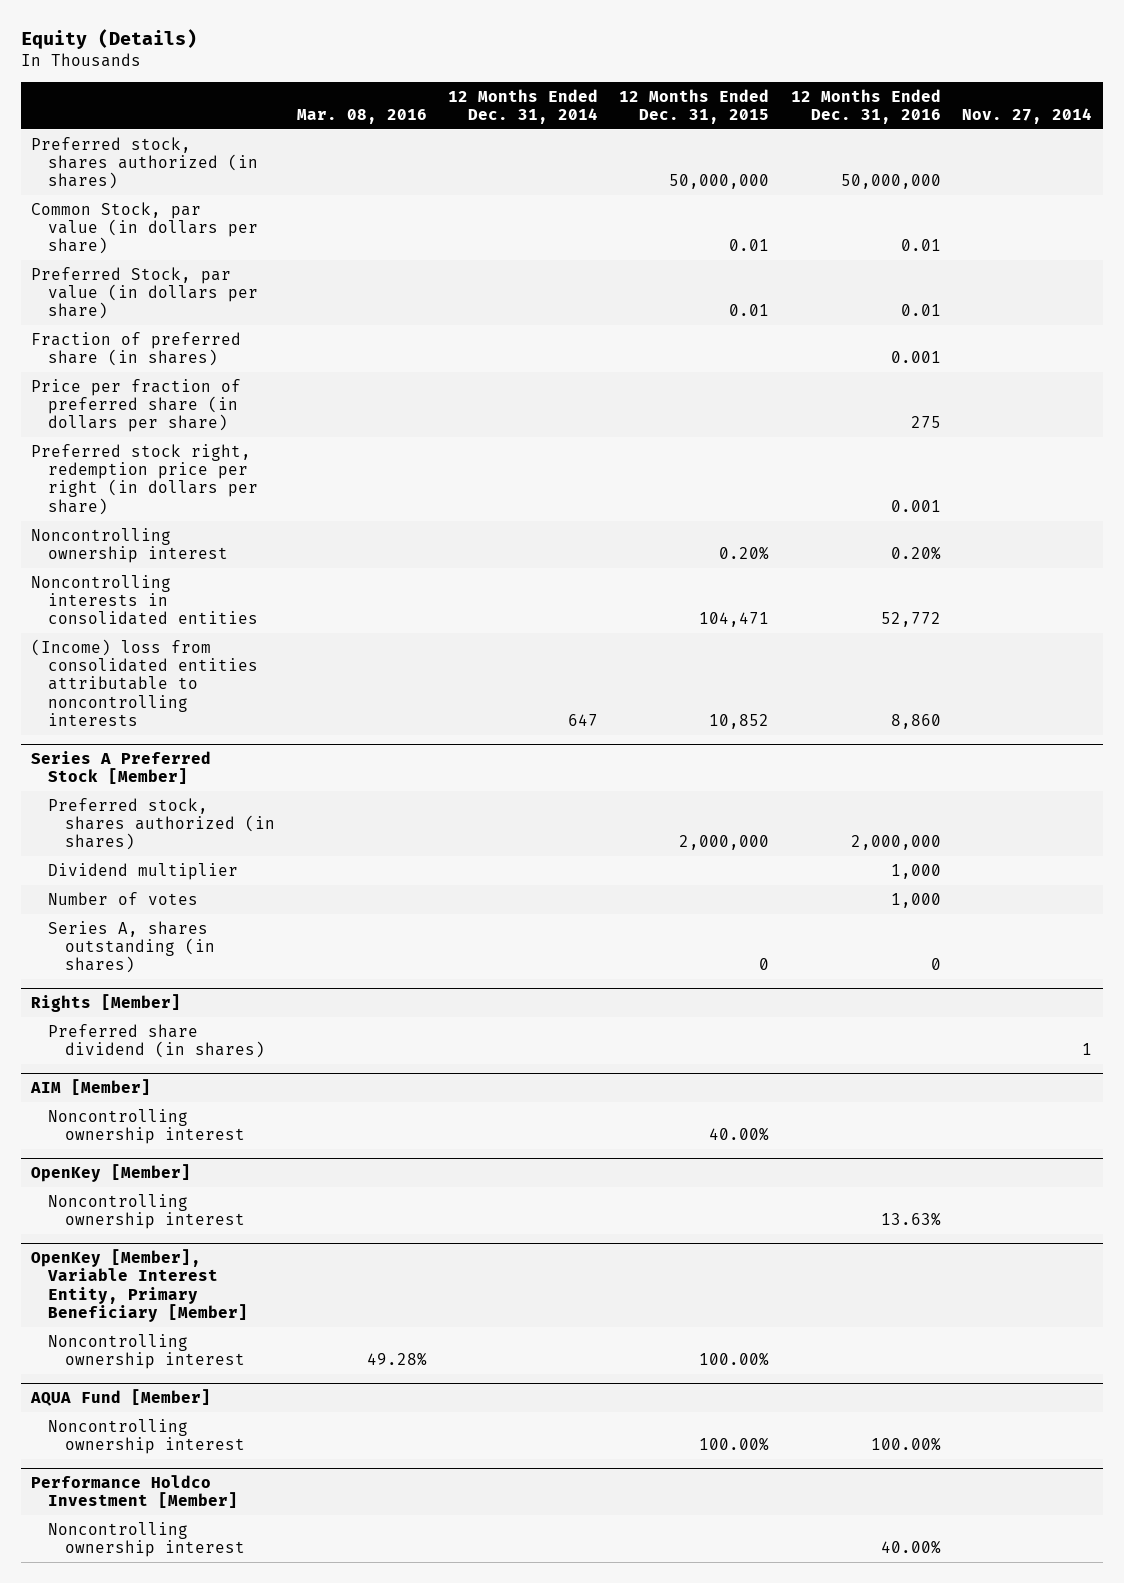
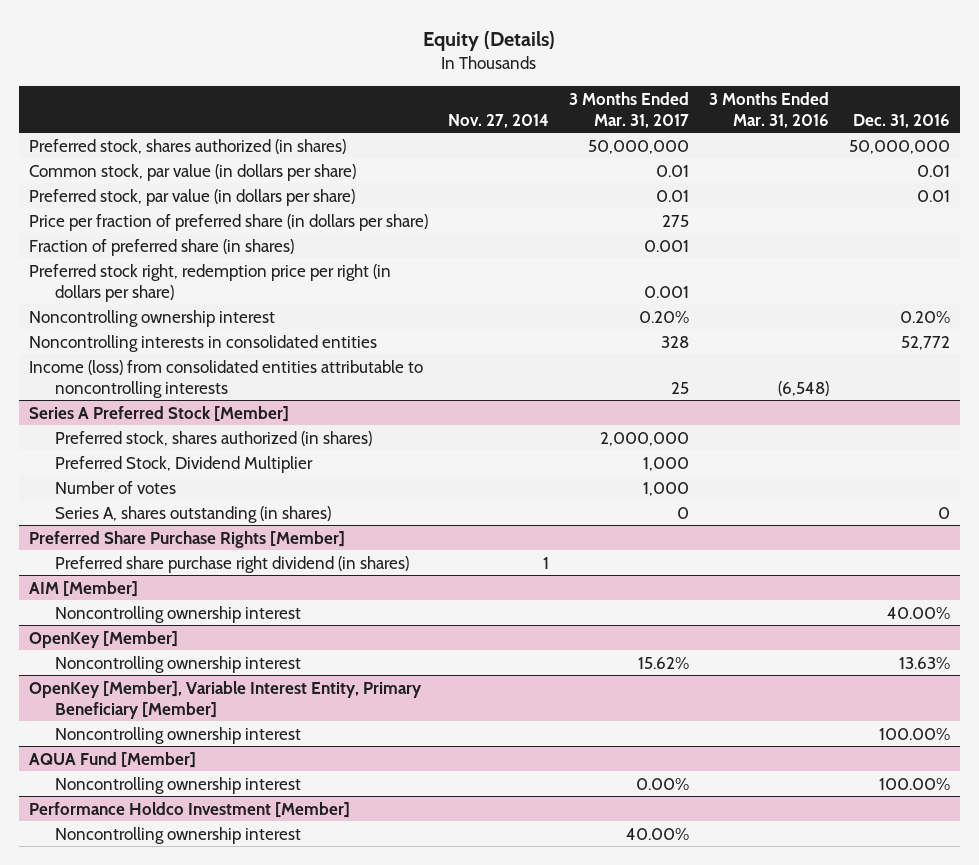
[296,108,427,124] Mar. 08, 2016 -> none
[447,88,598,124] 12 Months Ended Dec. 31, 2014 -> none
[619,88,770,124] 12 Months Ended Dec. 31, 2015 -> none
[790,88,941,124] 12 Months Ended Dec. 31, 2016 -> none
none -> [568,91,689,128] 3 Months Ended Mar. 31, 2017
none -> [708,91,829,128] 3 Months Ended Mar. 31, 2016
none -> [852,113,950,128] Dec. 31, 2016
[31,201,259,255] Common Stock, par value (in dollars per share) -> [29,163,357,181] Common stock, par value (in dollars per share)
[31,266,259,320] Preferred Stock, par value (in dollars per share) -> [29,188,356,206] Preferred stock, par value (in dollars per share)
[31,331,242,367] Fraction of preferred share (in shares) -> [29,238,295,256] Fraction of preferred share (in shares)
[31,638,259,726] (Income) loss from consolidated entities attributable to noncontrolling interests -> [29,359,424,398] Income (loss) from consolidated entities attributable to noncontrolling interests
[48,862,239,880] Dividend multiplier -> [55,455,314,473] Preferred Stock, Dividend Multiplier
[31,993,182,1012] Rights [Member] -> [29,530,346,548] Preferred Share Purchase Rights [Member]
[48,1023,266,1059] Preferred share dividend (in shares) -> [55,555,410,573] Preferred share purchase right dividend (in shares)

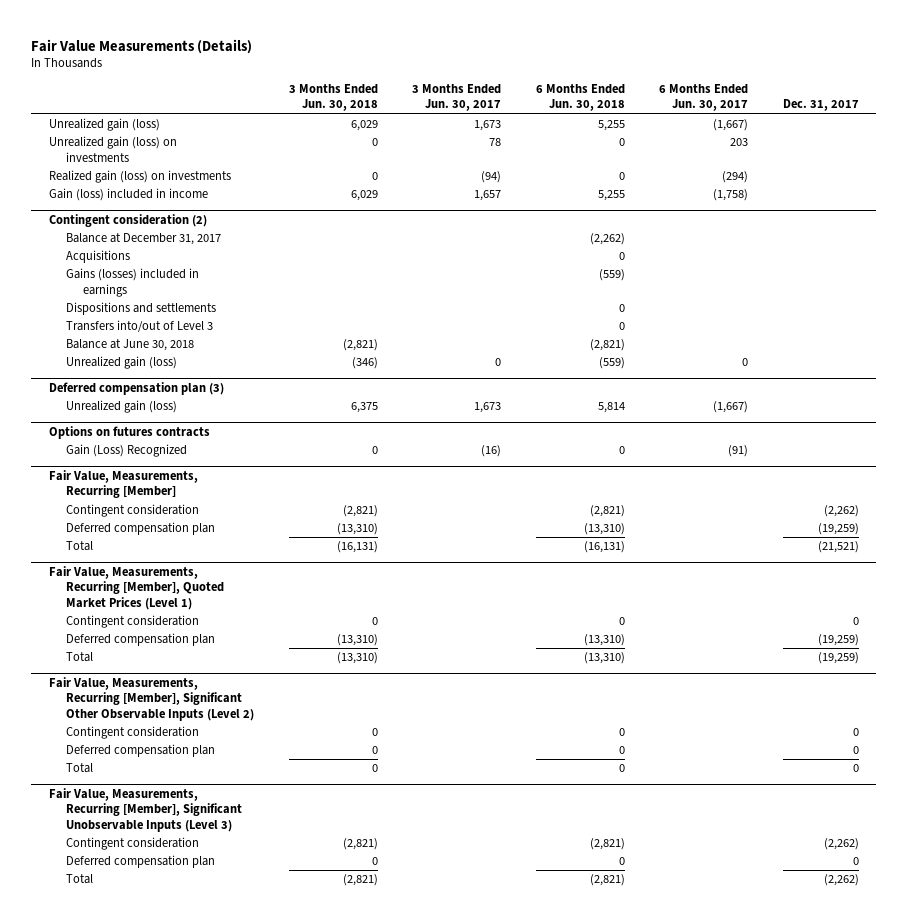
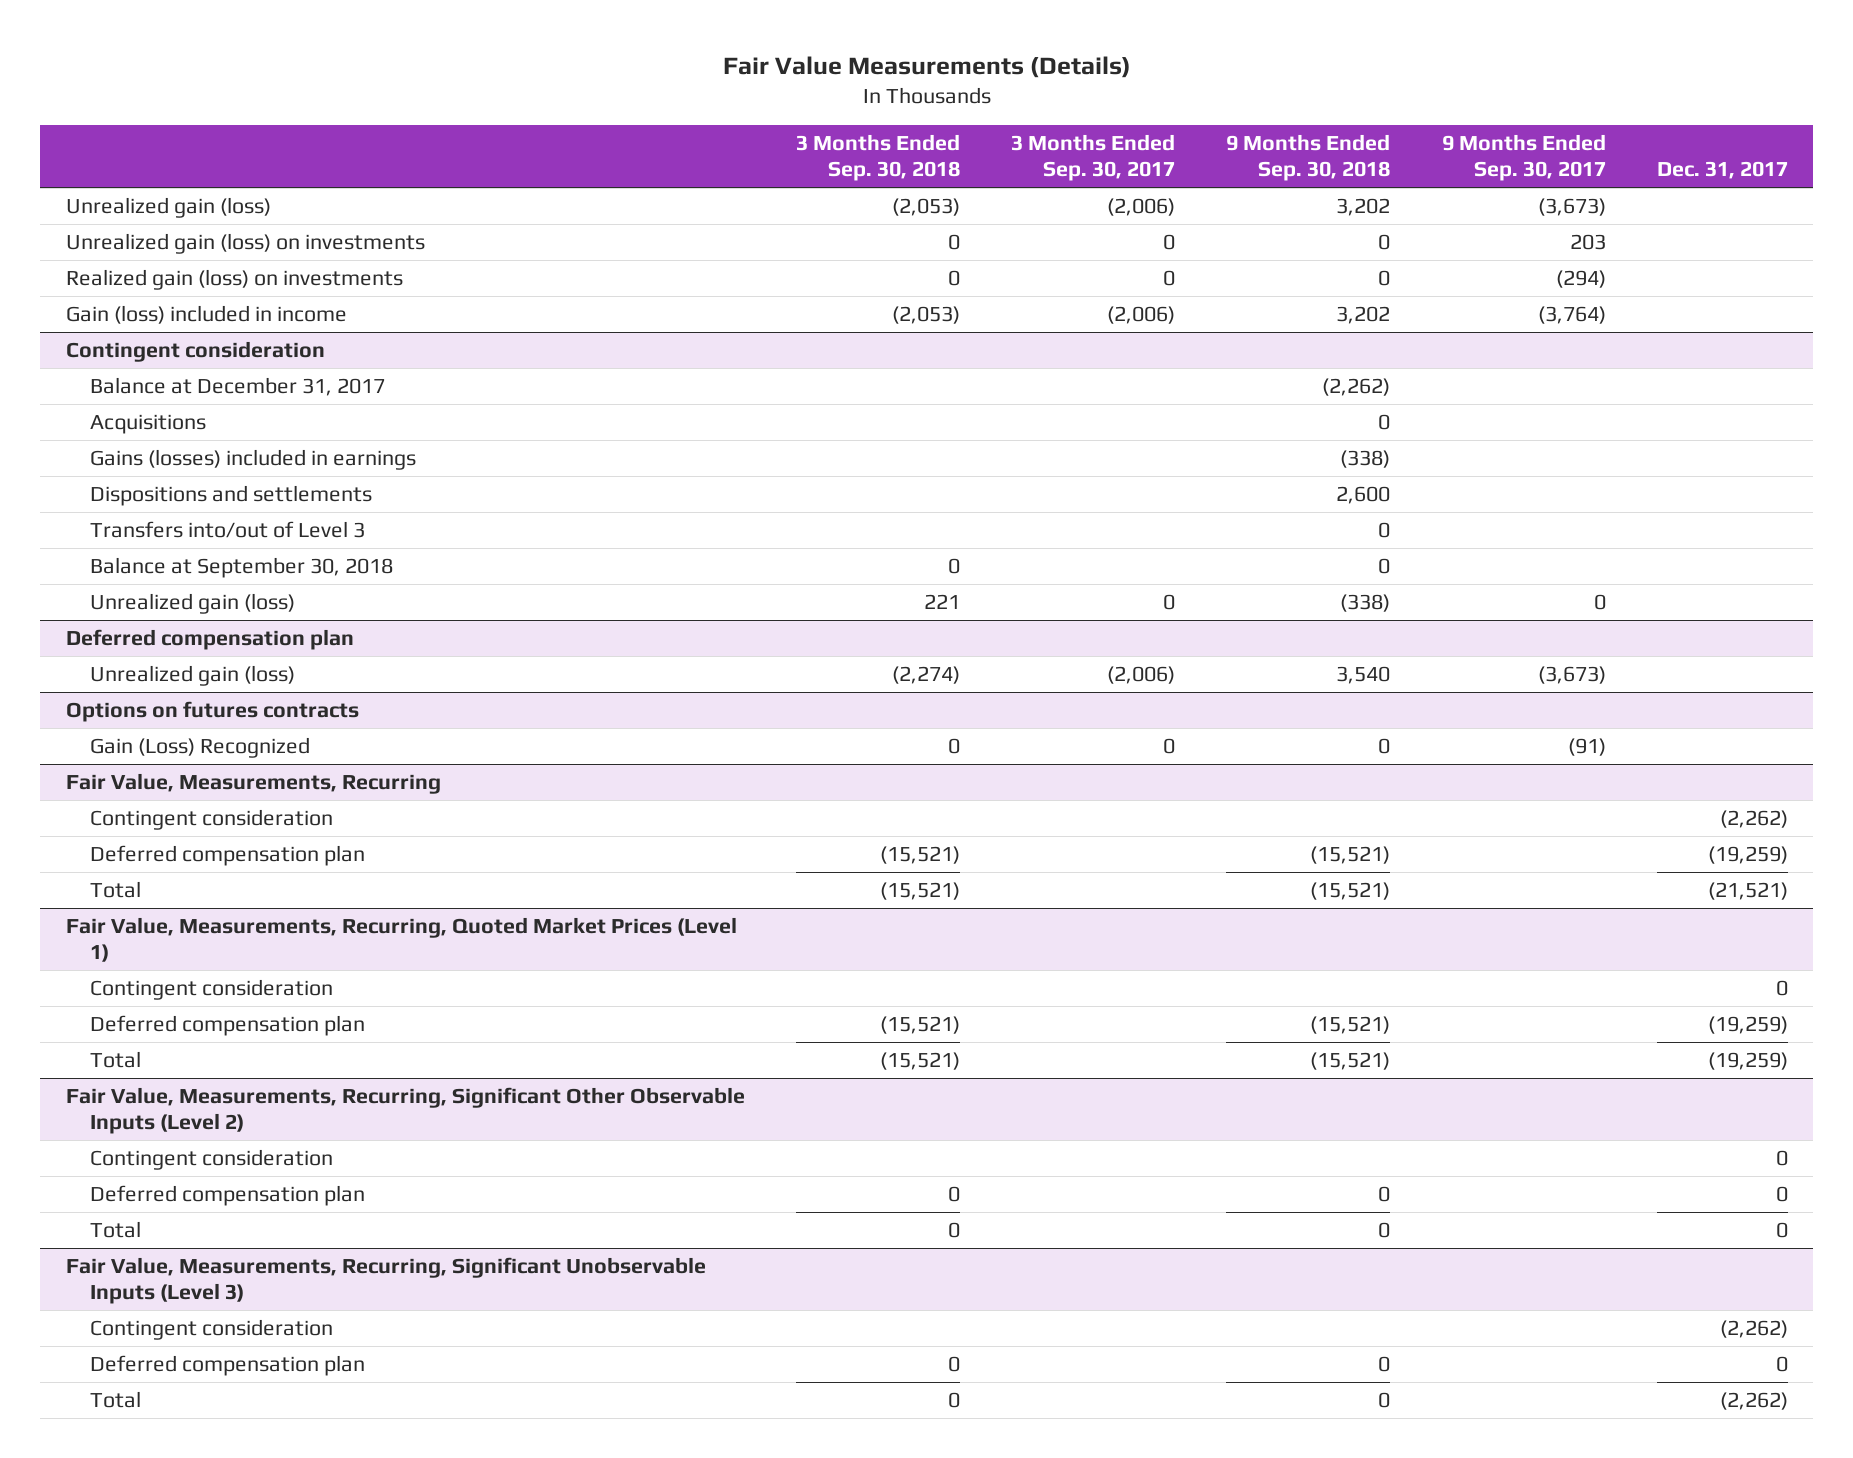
[288,84,378,112] 3 Months Ended Jun. 30, 2018 -> none
[412,84,502,112] 3 Months Ended Jun. 30, 2017 -> none
[535,84,625,112] 6 Months Ended Jun. 30, 2018 -> none
[659,84,749,112] 6 Months Ended Jun. 30, 2017 -> none
none -> [795,134,960,181] 3 Months Ended Sep. 30, 2018
none -> [1011,134,1176,181] 3 Months Ended Sep. 30, 2017
none -> [1226,134,1391,181] 9 Months Ended Sep. 30, 2018
none -> [1441,134,1606,181] 9 Months Ended Sep. 30, 2017
[48,214,207,228] Contingent consideration (2) -> [65,341,325,363] Contingent consideration
[65,339,194,352] Balance at June 30, 2018 -> [89,557,393,579] Balance at September 30, 2018
[48,382,224,396] Deferred compensation plan (3) -> [65,629,354,651] Deferred compensation plan
[48,470,198,499] Fair Value, Measurements, Recurring [Member] -> [65,773,441,795] Fair Value, Measurements, Recurring
[48,566,224,610] Fair Value, Measurements, Recurring [Member], Quoted Market Prices (Level 1) -> [65,917,737,963] Fair Value, Measurements, Recurring, Quoted Market Prices (Level 1)
[48,677,254,721] Fair Value, Measurements, Recurring [Member], Significant Other Observable Inputs (Level 2) -> [65,1087,745,1135] Fair Value, Measurements, Recurring, Significant Other Observable Inputs (Level 2)
[48,788,242,832] Fair Value, Measurements, Recurring [Member], Significant Unobservable Inputs (Level 3) -> [65,1257,706,1305] Fair Value, Measurements, Recurring, Significant Unobservable Inputs (Level 3)

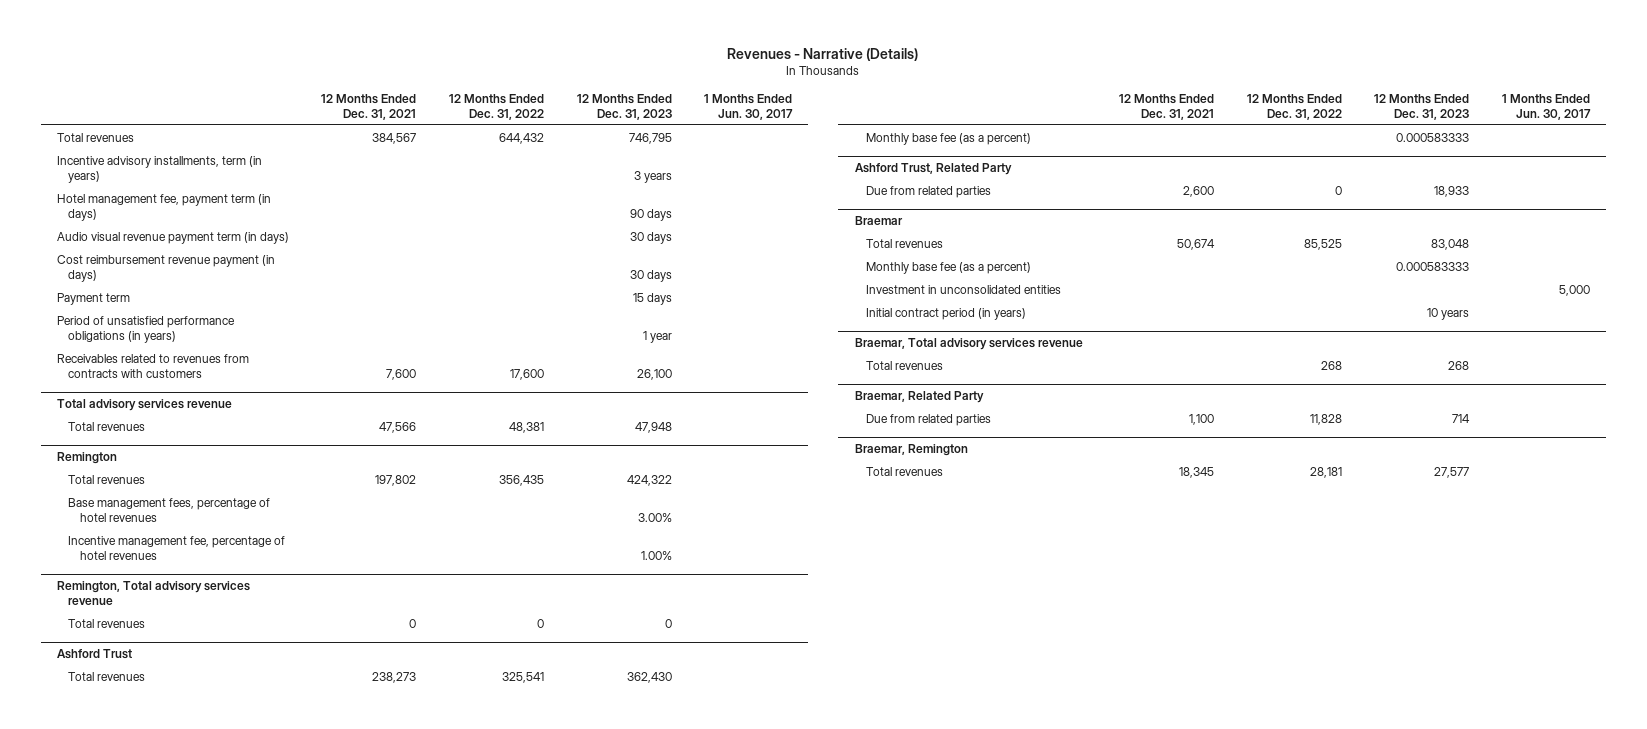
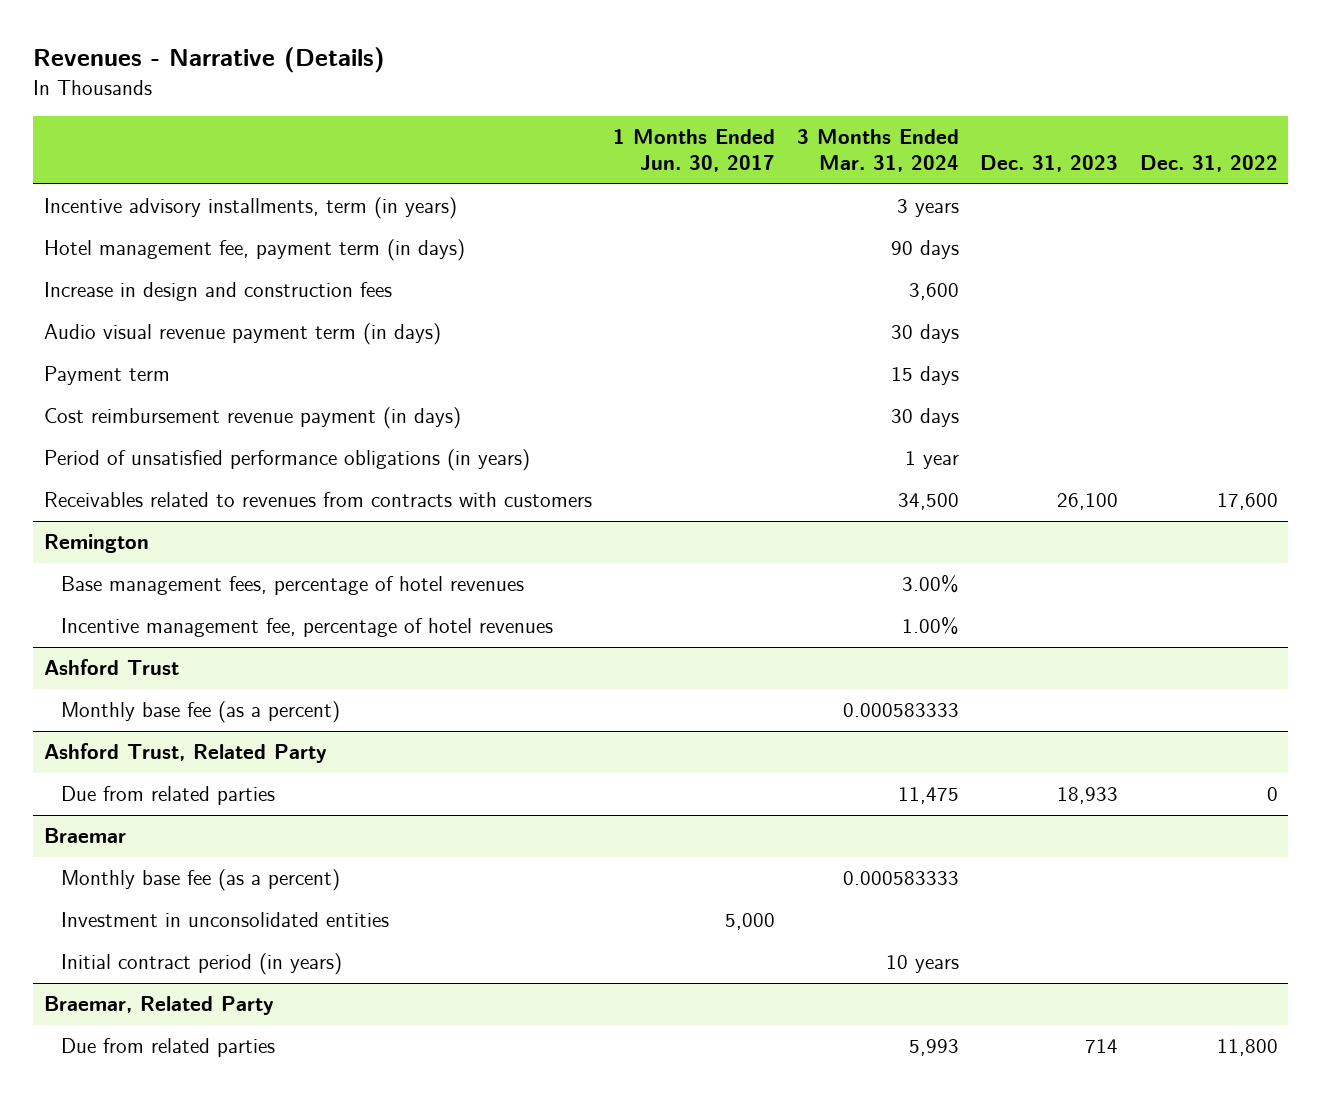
[321,94,417,120] 12 Months Ended Dec. 31, 2021 -> none
[448,94,544,120] 12 Months Ended Dec. 31, 2022 -> none
[576,94,672,120] 12 Months Ended Dec. 31, 2023 -> none
none -> [796,129,959,173] 3 Months Ended Mar. 31, 2024
none -> [980,155,1119,173] Dec. 31, 2023
none -> [1139,155,1278,173] Dec. 31, 2022
[56,132,134,142] Total revenues -> none
none -> [43,282,392,302] Increase in design and construction fees
[56,254,275,282] Cost reimbursement revenue payment (in days) -> [43,407,461,430] Cost reimbursement revenue payment (in days)
[56,399,232,412] Total advisory services revenue -> none
[68,421,146,431] Total revenues -> none
[68,474,146,484] Total revenues -> none
[56,581,250,605] Remington, Total advisory services revenue -> none
[68,618,146,628] Total revenues -> none
[68,671,146,681] Total revenues -> none
[866,238,944,248] Total revenues -> none
[854,338,1083,351] Braemar, Total advisory services revenue -> none
[866,360,944,370] Total revenues -> none
[854,444,968,457] Braemar, Remington -> none
[866,466,944,476] Total revenues -> none

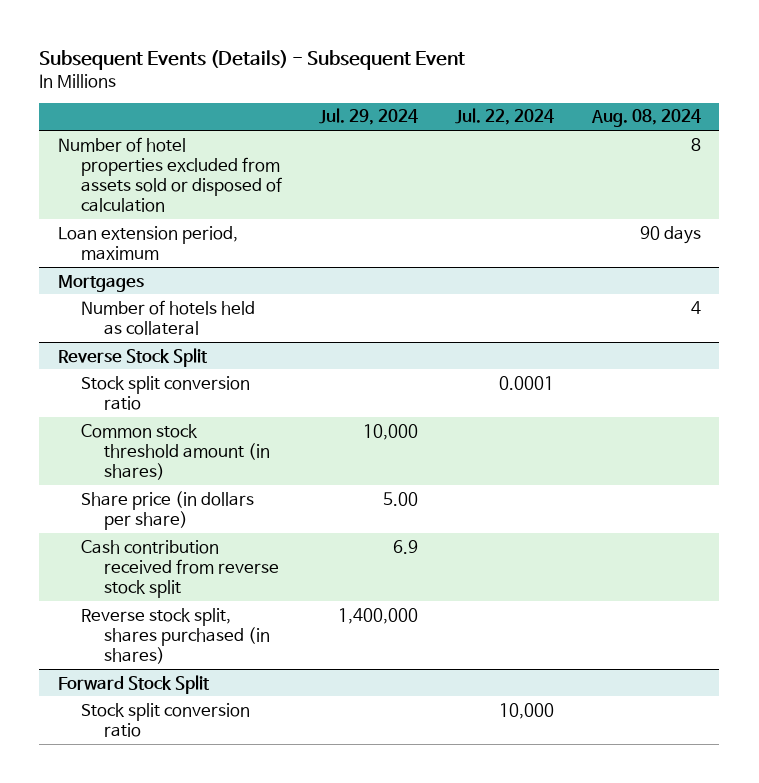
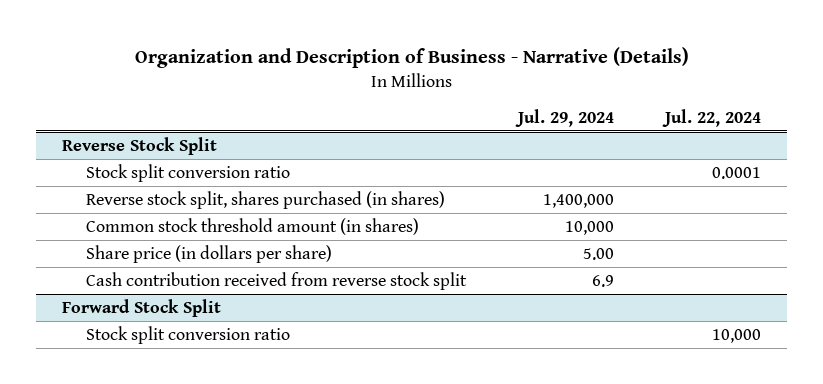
[39,49,466,70] Subsequent Events (Details) - Subsequent Event -> [134,47,689,69] Organization and Description of Business - Narrative (Details)
[590,109,701,128] Aug. 08, 2024 -> none
[57,136,283,213] Number of hotel properties excluded from assets sold or disposed of calculation -> none
[57,225,238,260] Loan extension period, maximum -> none
[57,274,144,292] Mortgages -> none
[81,299,256,335] Number of hotels held as collateral -> none
[81,607,271,664] Reverse stock split, shares purchased (in shares) -> [85,190,445,209] Reverse stock split, shares purchased (in shares)

